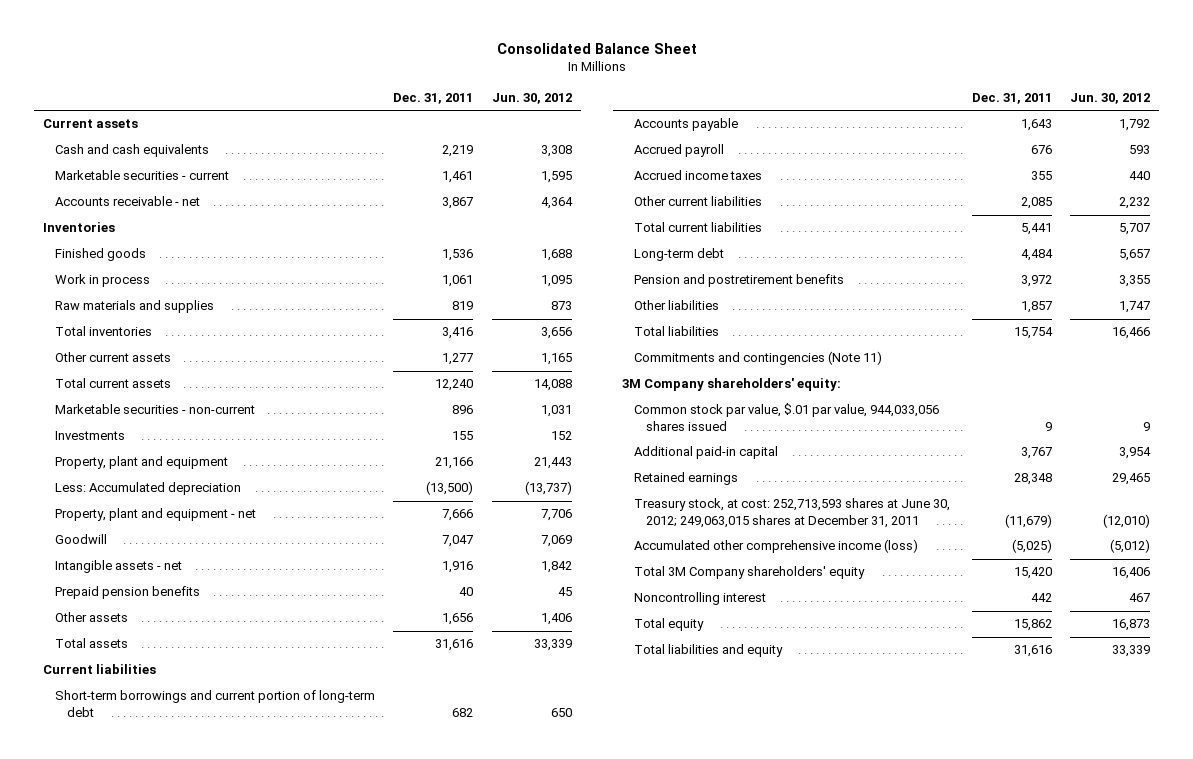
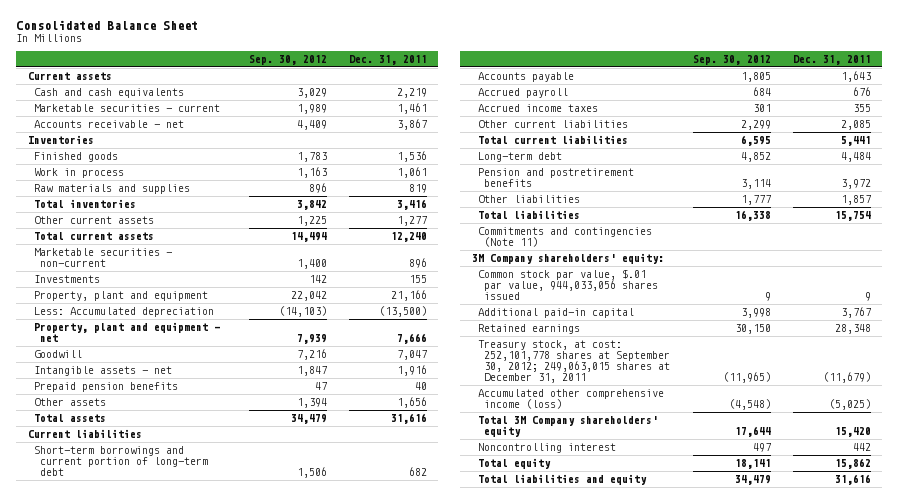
[491,92,572,104] Jun. 30, 2012 -> none
none -> [248,55,327,66] Sep. 30, 2012
[633,498,950,529] Treasury stock, at cost: 252,713,593 shares at June 30, 2012; 249,063,015 shares at December 31, 2011 -> [478,339,671,384] Treasury stock, at cost: 252,101,778 shares at September 30, 2012; 249,063,015 shares at December 31, 2011

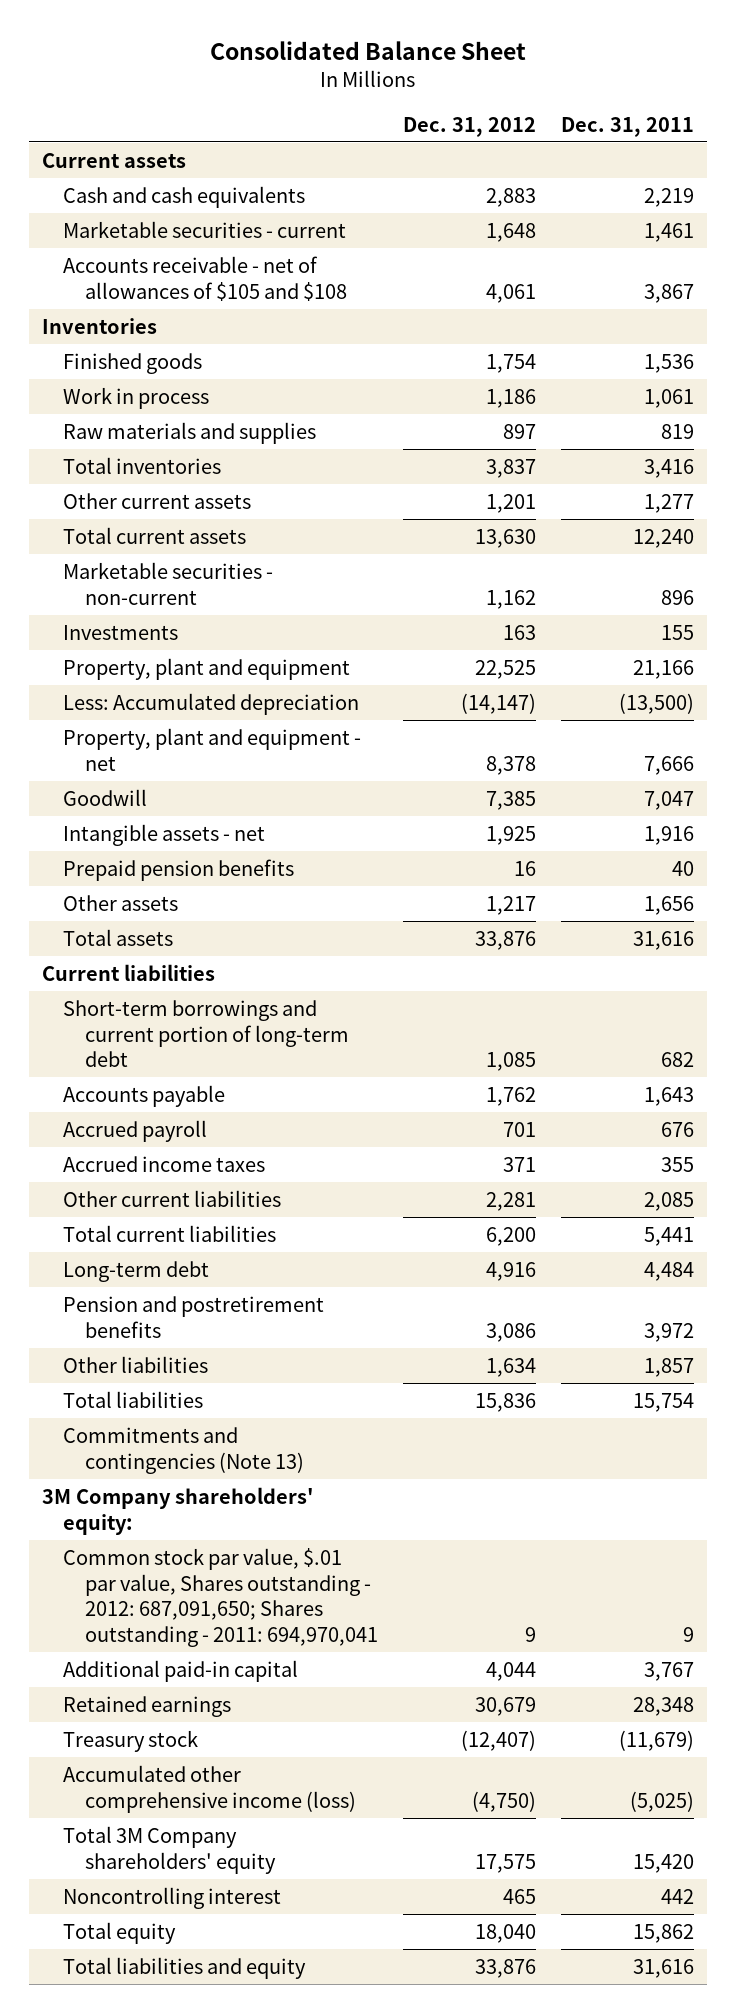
[248,55,327,66] Sep. 30, 2012 -> none
none -> [403,116,537,137] Dec. 31, 2012
[33,119,184,128] Accounts receivable - net -> [63,255,347,301] Accounts receivable - net of allowances of $105 and $108
[478,226,653,248] Commitments and contingencies (Note 11) -> [63,1426,304,1474] Commitments and contingencies (Note 13)
[478,268,659,301] Common stock par value, $.01 par value, 944,033,056 shares issued -> [63,1547,378,1648] Common stock par value, $.01 par value, Shares outstanding - 2012: 687,091,650; Shares outstanding - 2011: 694,970,041
[478,339,671,384] Treasury stock, at cost: 252,101,778 shares at September 30, 2012; 249,063,015 shares at December 31, 2011 -> [63,1729,199,1752] Treasury stock

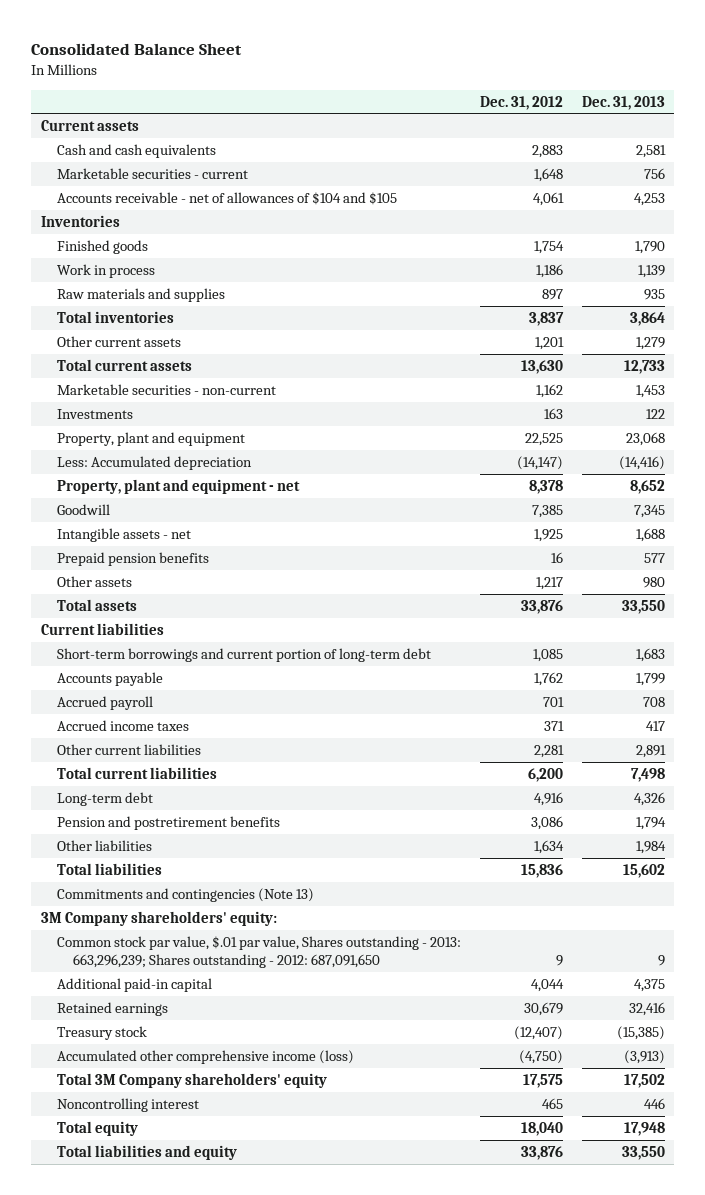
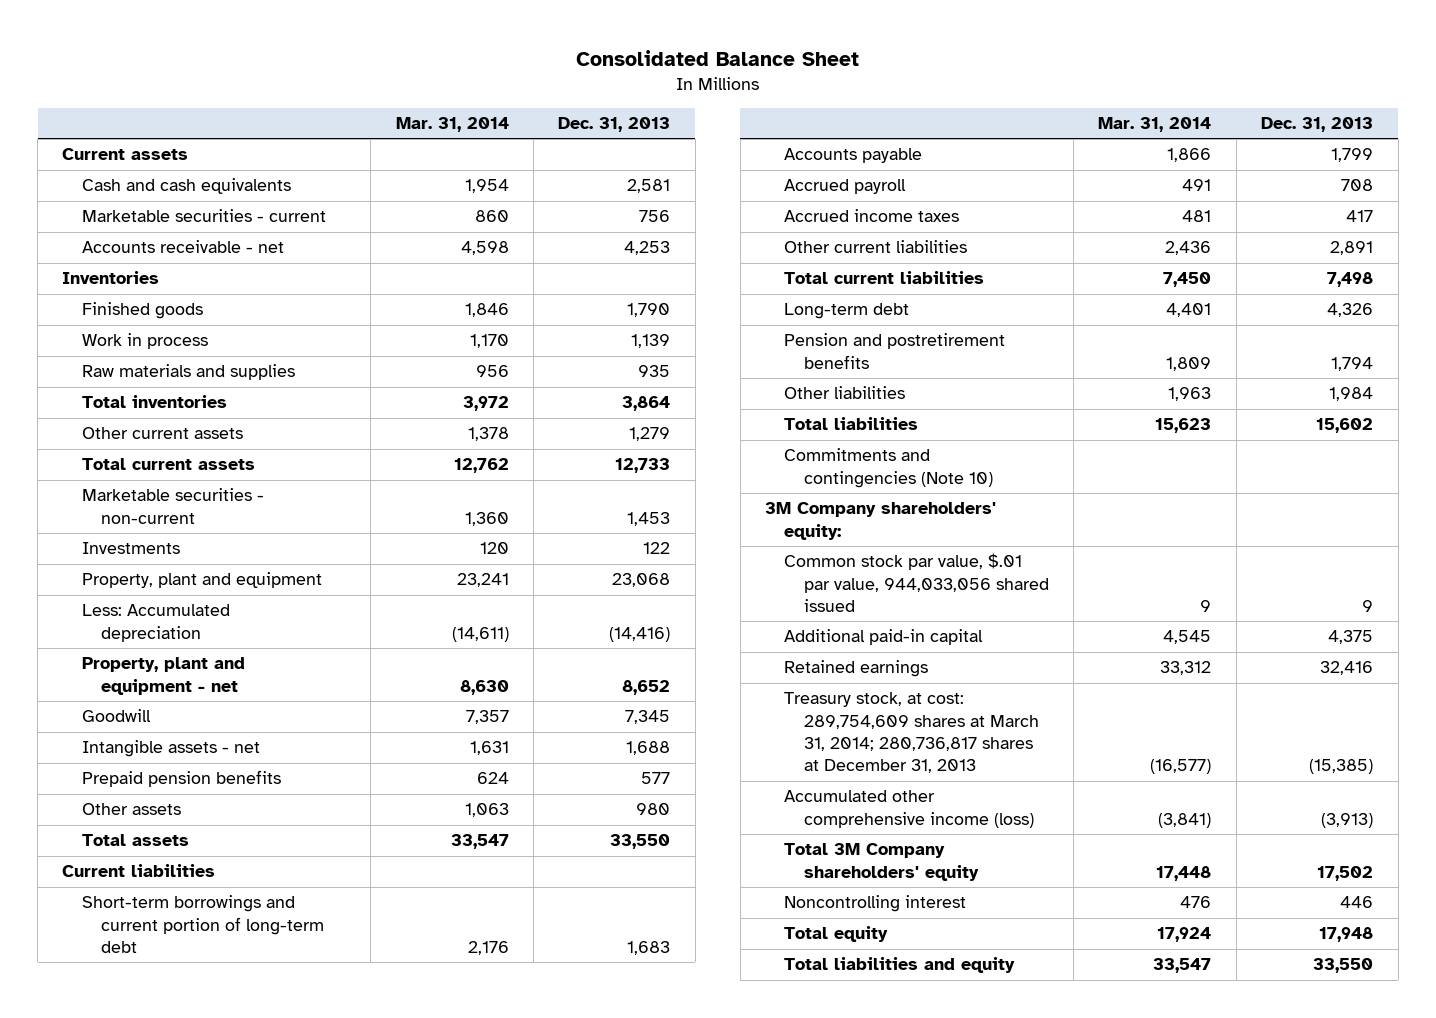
[479,95,563,110] Dec. 31, 2012 -> none
none -> [395,117,509,133] Mar. 31, 2014
[57,191,398,205] Accounts receivable - net of allowances of $104 and $105 -> [81,240,284,254] Accounts receivable - net
[57,887,315,902] Commitments and contingencies (Note 13) -> [784,448,993,488] Commitments and contingencies (Note 10)
[57,935,462,968] Common stock par value, $.01 par value, Shares outstanding - 2013: 663,296,239; Shares outstanding - 2012: 687,091,650 -> [784,553,1049,613] Common stock par value, $.01 par value, 944,033,056 shared issued
[57,1025,148,1040] Treasury stock -> [784,692,1039,774] Treasury stock, at cost: 289,754,609 shares at March 31, 2014; 280,736,817 shares at December 31, 2013

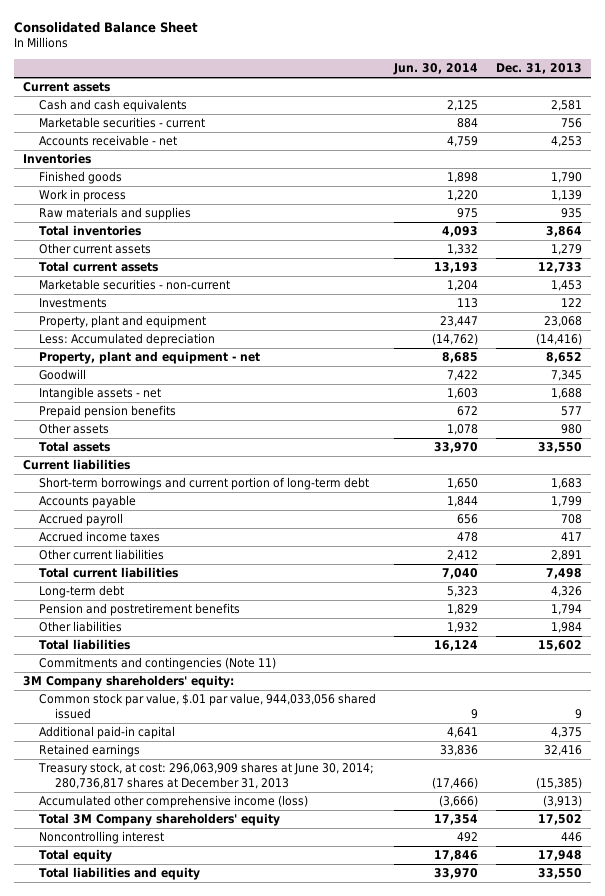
[395,117,509,133] Mar. 31, 2014 -> none
none -> [392,63,478,76] Jun. 30, 2014
[784,448,993,488] Commitments and contingencies (Note 10) -> [39,657,277,671] Commitments and contingencies (Note 11)
[784,692,1039,774] Treasury stock, at cost: 289,754,609 shares at March 31, 2014; 280,736,817 shares at December 31, 2013 -> [38,762,375,789] Treasury stock, at cost: 296,063,909 shares at June 30, 2014; 280,736,817 shares at December 31, 2013

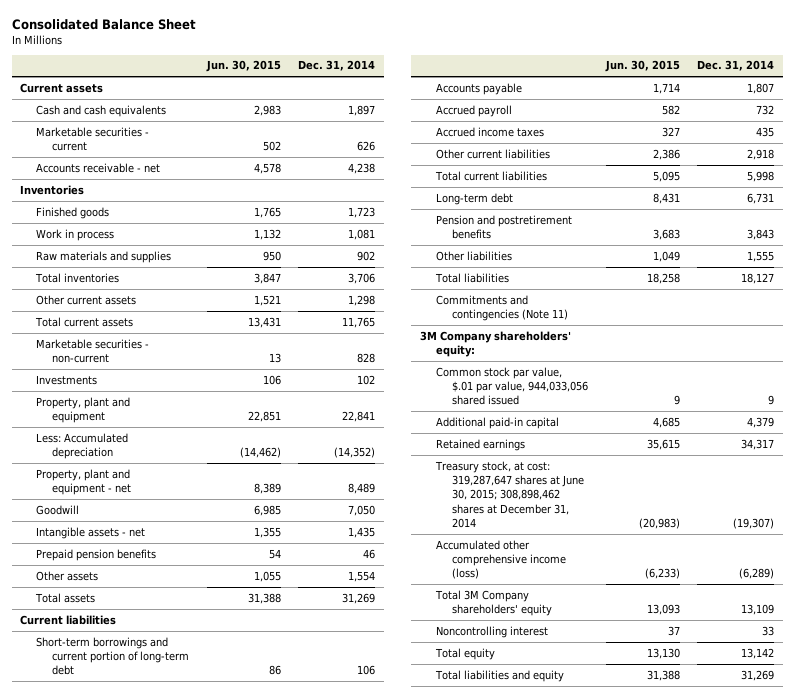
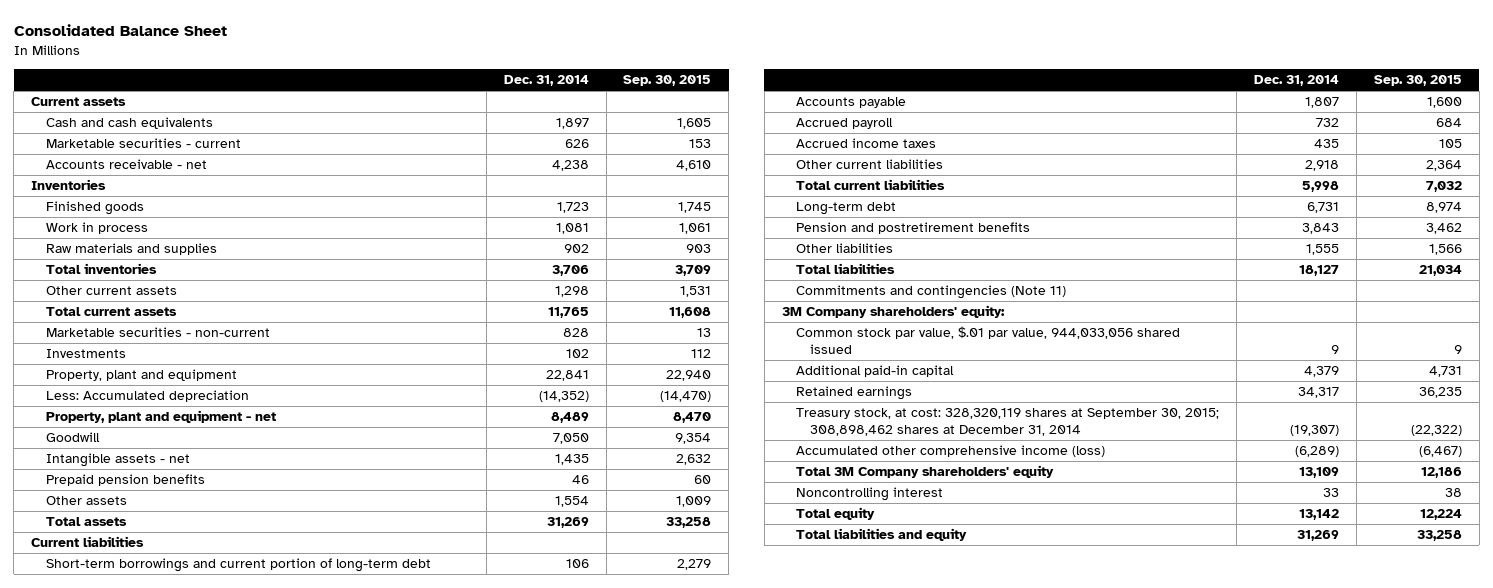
[205,60,281,73] Jun. 30, 2015 -> none
none -> [623,75,712,87] Sep. 30, 2015
[434,460,584,528] Treasury stock, at cost: 319,287,647 shares at June 30, 2015; 308,898,462 shares at December 31, 2014 -> [796,408,1220,436] Treasury stock, at cost: 328,320,119 shares at September 30, 2015; 308,898,462 shares at December 31, 2014

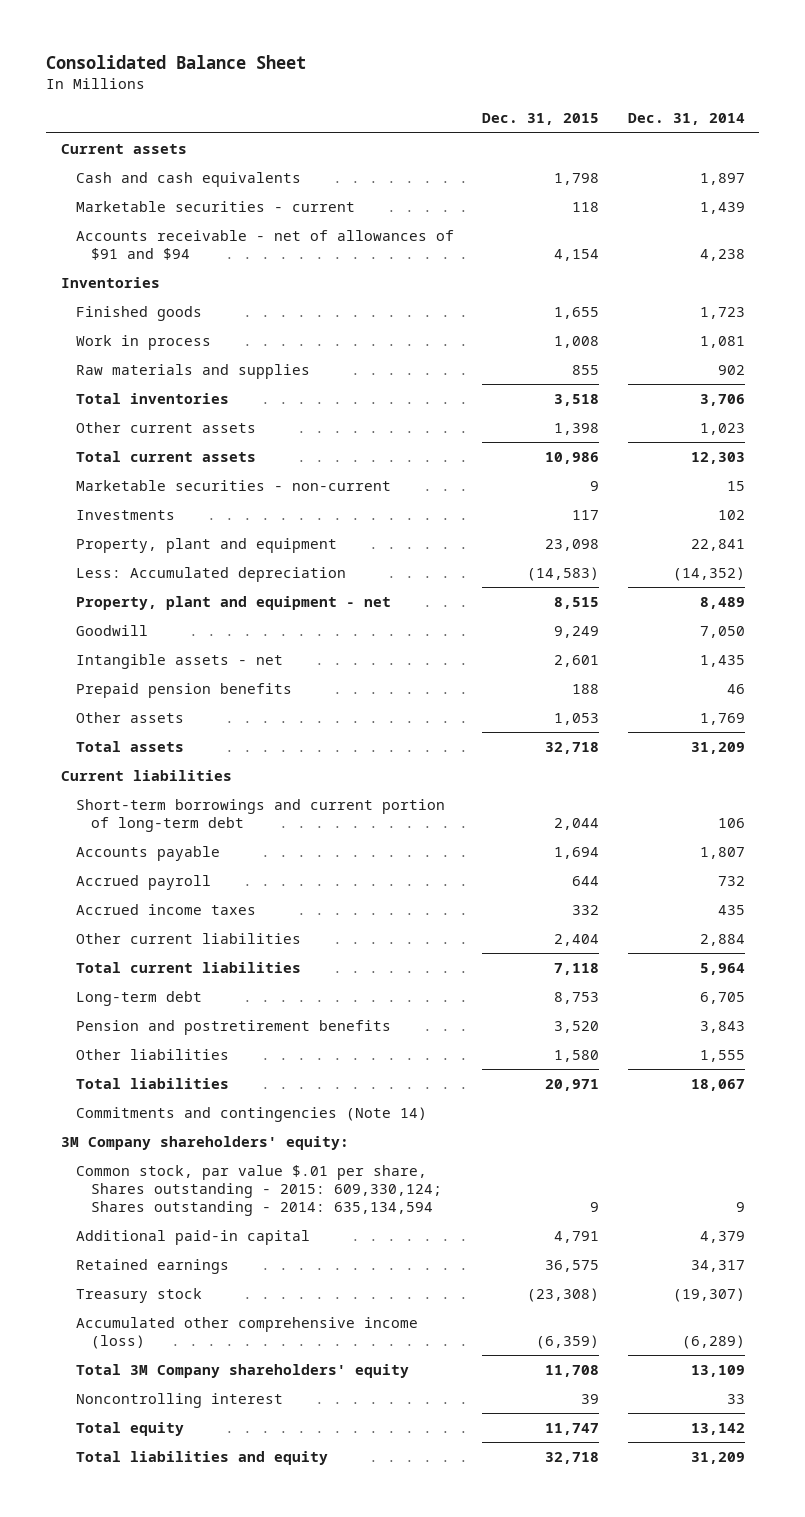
[623,75,712,87] Sep. 30, 2015 -> none
none -> [482,113,600,126] Dec. 31, 2015
[564,139,589,149] 626 -> [699,201,745,214] 1,439
[45,159,207,170] Accounts receivable - net -> [75,229,454,260] Accounts receivable - net of allowances of $91 and $94
[554,286,589,298] 1,298 -> [699,422,745,435] 1,023
[547,307,589,319] 11,765 -> [690,451,745,464] 12,303
[562,328,589,338] 828 -> [726,480,745,491] 15
[554,496,589,508] 1,554 -> [699,712,745,725] 1,769
[546,517,589,529] 31,269 -> [690,741,745,754] 31,209
[1304,160,1339,172] 2,918 -> [699,933,745,946] 2,884
[1301,181,1339,193] 5,998 -> [699,962,745,975] 5,964
[1306,202,1339,214] 6,731 -> [699,991,745,1004] 6,705
[1298,265,1339,277] 18,127 -> [690,1078,745,1091] 18,067
[796,285,1067,300] Commitments and contingencies (Note 11) -> [75,1106,427,1122] Commitments and contingencies (Note 14)
[796,326,1181,354] Common stock par value, $.01 par value, 944,033,056 shared issued -> [75,1164,443,1216] Common stock, par value $.01 per share, Shares outstanding - 2015: 609,330,124; Shares outstanding - 2014: 635,134,594
[796,408,1220,436] Treasury stock, at cost: 328,320,119 shares at September 30, 2015; 308,898,462 shares at December 31, 2014 -> [75,1287,202,1303] Treasury stock
[1296,530,1339,542] 31,269 -> [690,1451,745,1464] 31,209

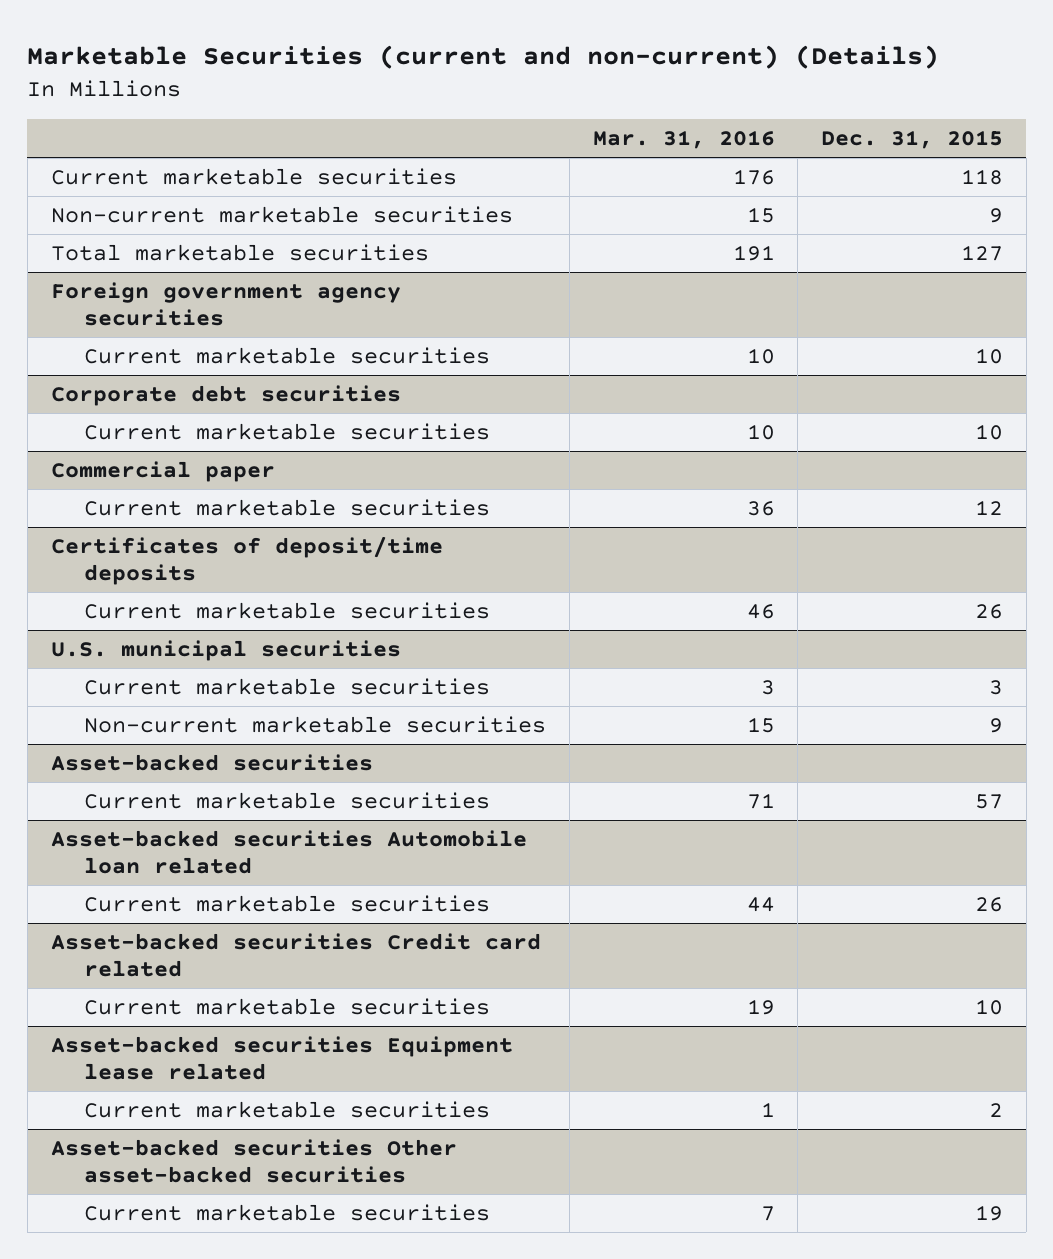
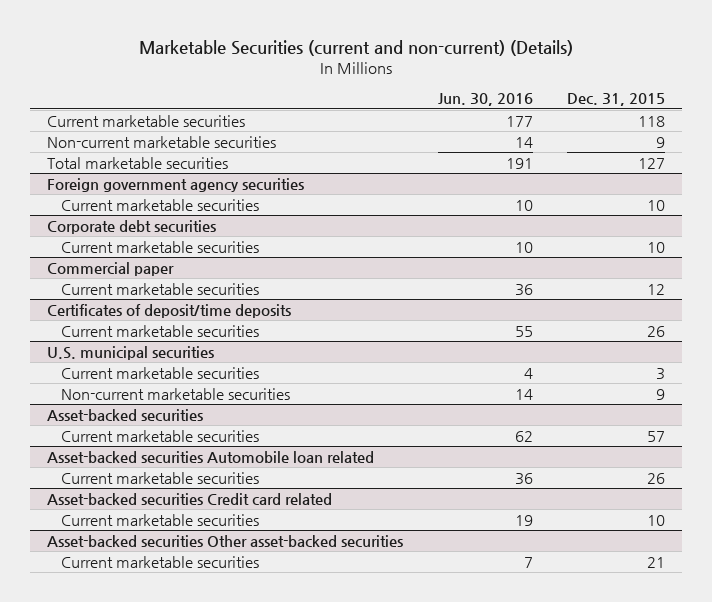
[592,129,775,149] Mar. 31, 2016 -> none
none -> [437,93,533,107] Jun. 30, 2016
[50,1035,513,1081] Asset-backed securities Equipment lease related -> none
[84,1100,491,1118] Current marketable securities -> none
[974,1204,1003,1221] 19 -> [647,556,666,568] 21

